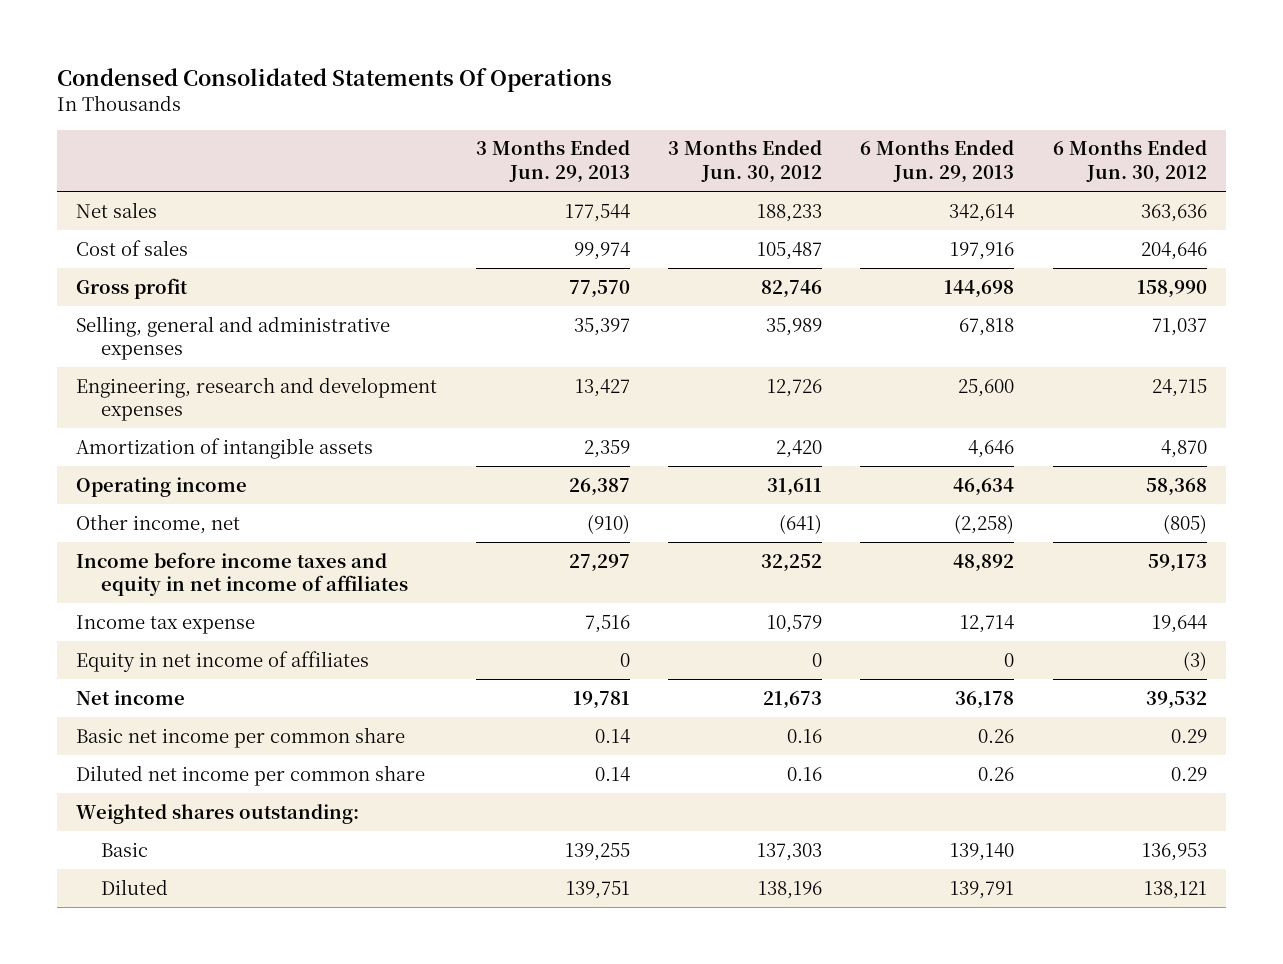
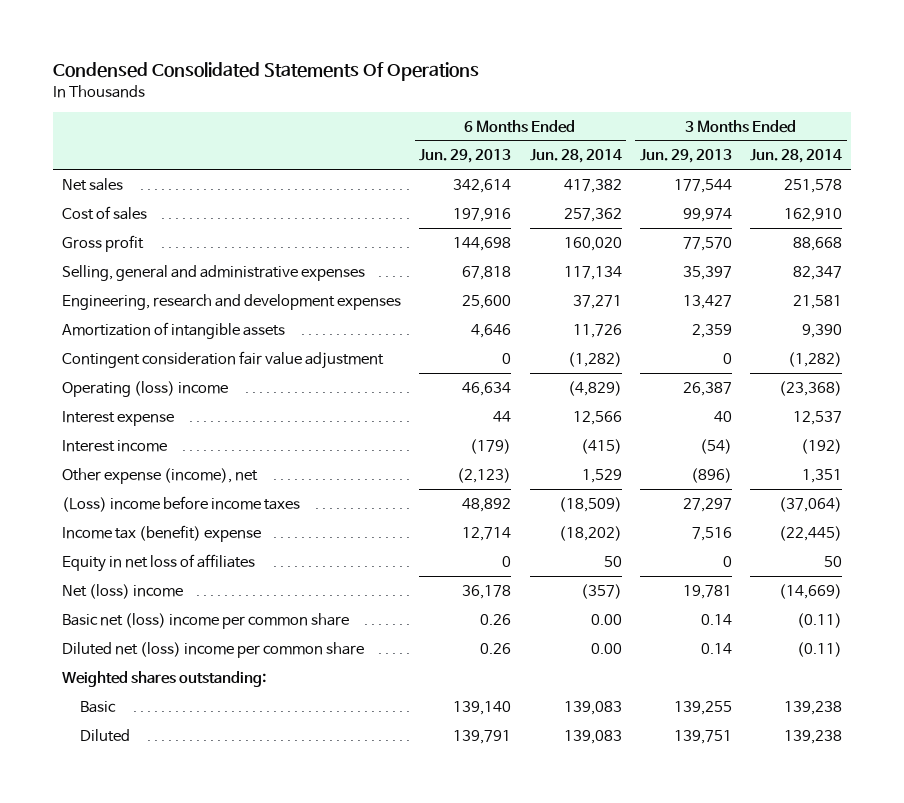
[668,140,823,184] 3 Months Ended Jun. 30, 2012 -> none
[1052,140,1207,184] 6 Months Ended Jun. 30, 2012 -> none
none -> [529,149,622,164] Jun. 28, 2014
none -> [750,149,843,164] Jun. 28, 2014
none -> [61,350,384,369] Contingent consideration fair value adjustment
[76,476,248,497] Operating income -> [61,380,228,397] Operating (loss) income
none -> [61,410,174,426] Interest expense
none -> [61,439,167,452] Interest income
[76,513,241,534] Other income, net -> [61,467,258,484] Other expense (income), net
[586,513,630,534] (910) -> [690,467,732,483] (896)
[954,513,1015,534] (2,258) -> [457,467,512,483] (2,123)
[76,551,409,597] Income before income taxes and equity in net income of affiliates -> [61,495,300,512] (Loss) income before income taxes
[76,614,256,634] Income tax expense -> [61,524,261,542] Income tax (benefit) expense
[76,650,370,672] Equity in net income of affiliates -> [61,553,255,572] Equity in net loss of affiliates
[76,689,186,705] Net income -> [61,583,183,599] Net (loss) income
[76,726,406,748] Basic net income per common share -> [61,612,349,629] Basic net (loss) income per common share
[76,764,426,786] Diluted net income per common share -> [61,641,364,658] Diluted net (loss) income per common share

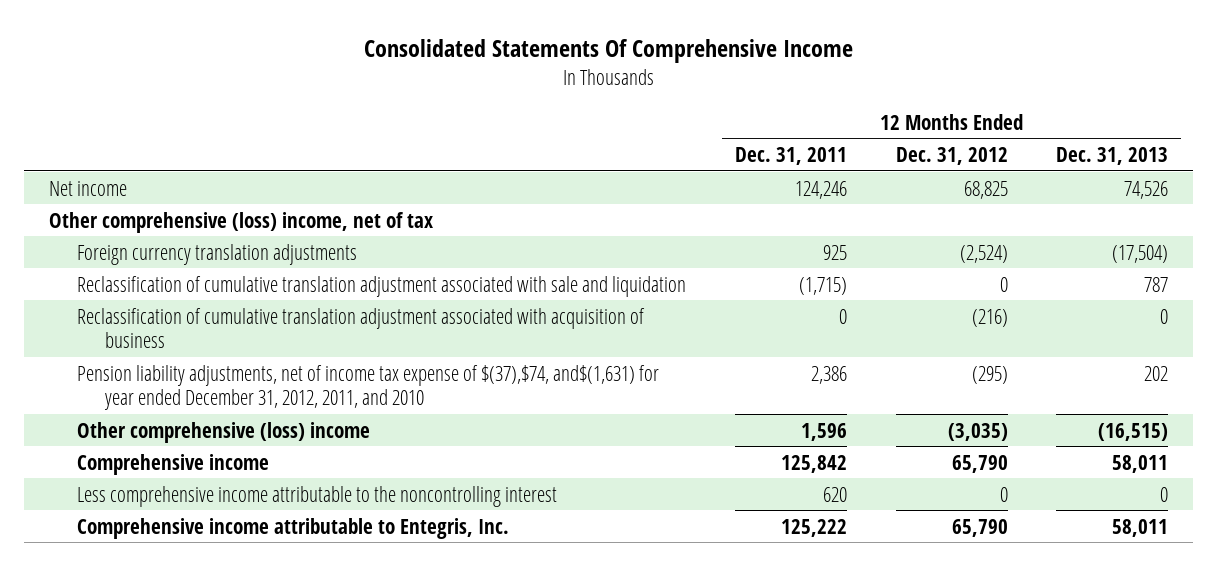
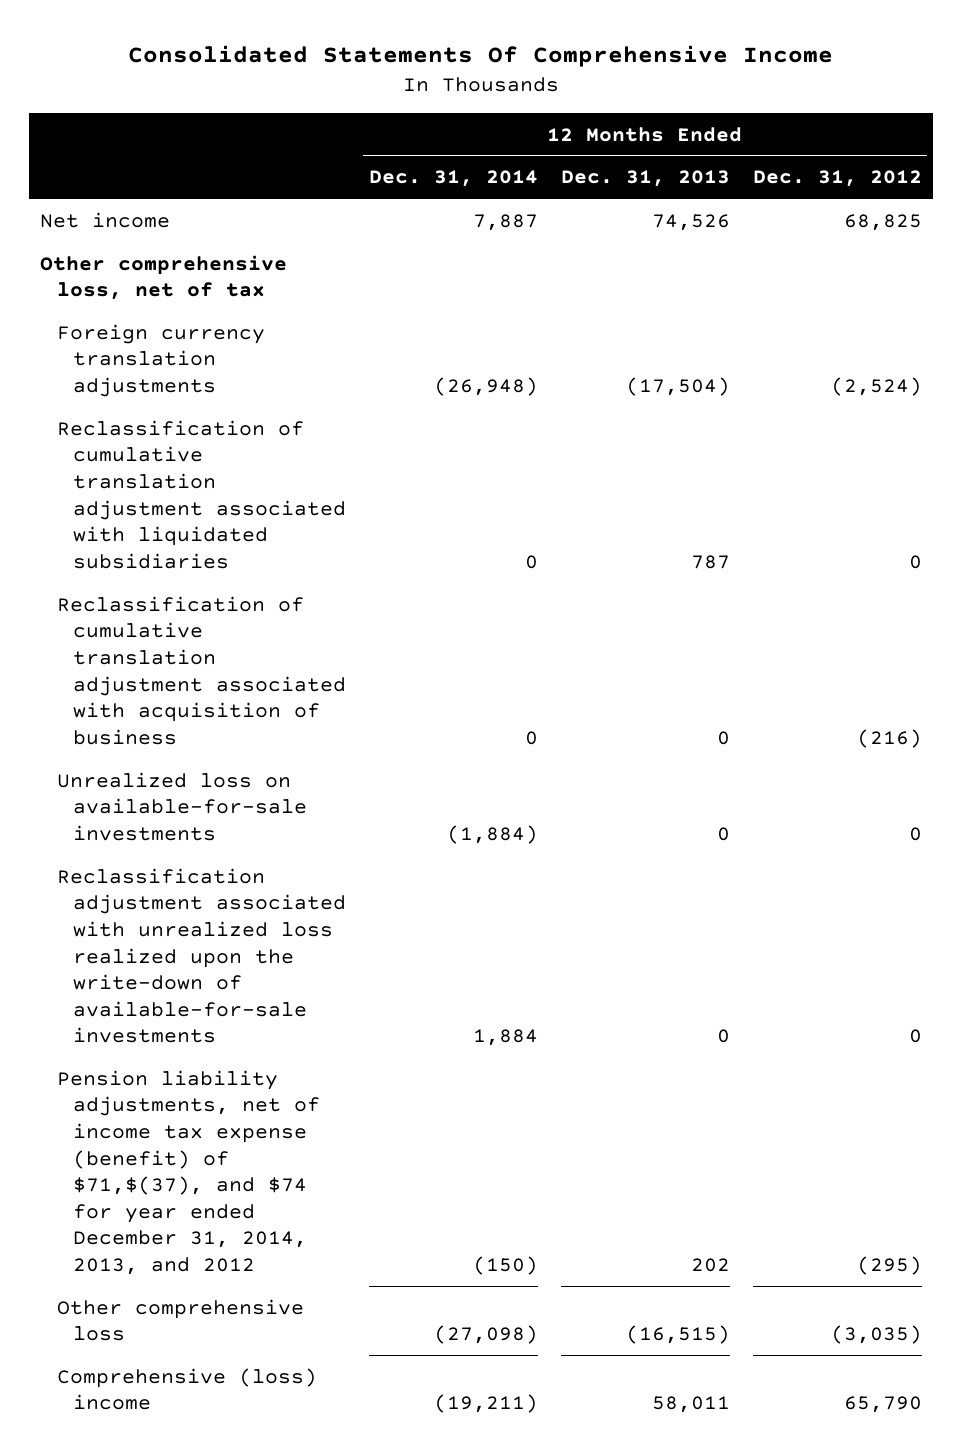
[734,147,847,166] Dec. 31, 2011 -> none
none -> [369,170,539,188] Dec. 31, 2014
[48,211,433,233] Other comprehensive (loss) income, net of tax -> [40,254,288,301] Other comprehensive loss, net of tax
[76,275,686,297] Reclassification of cumulative translation adjustment associated with sale and liquidation -> [56,419,347,569] Reclassification of cumulative translation adjustment associated with liquidated subsidiaries
[76,485,557,507] Less comprehensive income attributable to the noncontrolling interest -> none
[76,517,509,539] Comprehensive income attributable to Entegris, Inc. -> none
none -> [56,771,308,841] Unrealized loss on available-for-sale investments
none -> [56,867,347,1044] Reclassification adjustment associated with unrealized loss realized upon the write-down of available-for-sale investments
[76,364,659,411] Pension liability adjustments, net of income tax expense of $(37),$74, and$(1,631) for year ended December 31, 2012, 2011, and 2010 -> [56,1069,321,1276] Pension liability adjustments, net of income tax expense (benefit) of $71,$(37), and $74 for year ended December 31, 2014, 2013, and 2012
[76,421,370,443] Other comprehensive (loss) income -> [56,1298,304,1342] Other comprehensive loss
[76,453,269,475] Comprehensive income -> [56,1367,317,1411] Comprehensive (loss) income

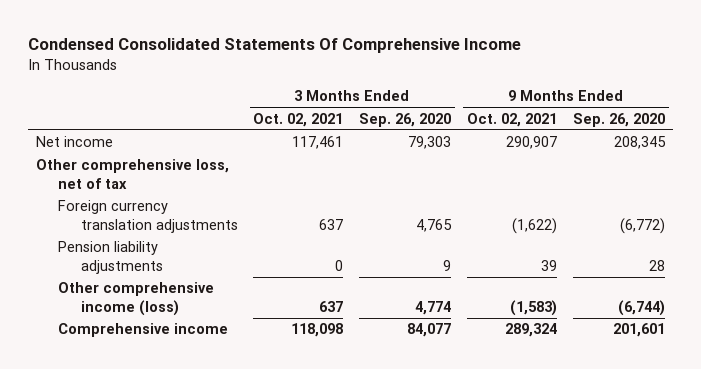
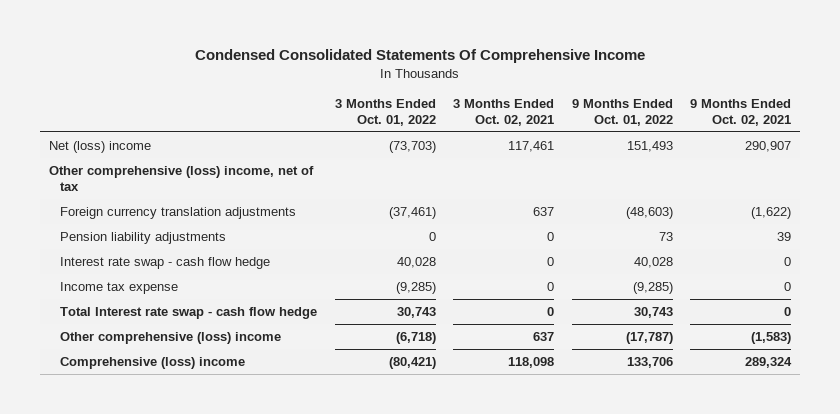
[359,112,452,127] Sep. 26, 2020 -> none
[572,112,665,127] Sep. 26, 2020 -> none
none -> [334,98,436,126] 3 Months Ended Oct. 01, 2022
none -> [571,98,673,126] 9 Months Ended Oct. 01, 2022
[35,136,113,148] Net income -> [48,141,151,154] Net (loss) income
[35,159,229,189] Other comprehensive loss, net of tax -> [48,166,314,192] Other comprehensive (loss) income, net of tax
none -> [60,257,271,270] Interest rate swap - cash flow hedge
none -> [60,282,179,295] Income tax expense
none -> [60,307,318,320] Total Interest rate swap - cash flow hedge
[58,282,215,316] Other comprehensive income (loss) -> [60,332,282,345] Other comprehensive (loss) income
[58,323,229,338] Comprehensive income -> [60,357,246,370] Comprehensive (loss) income

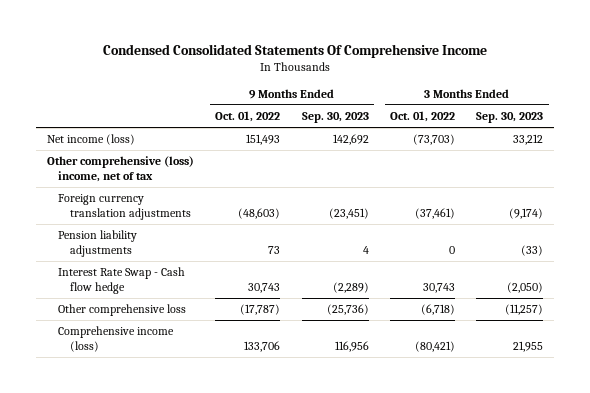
[453,98,555,126] 3 Months Ended Oct. 02, 2021 -> none
[690,98,792,126] 9 Months Ended Oct. 02, 2021 -> none
none -> [301,112,369,124] Sep. 30, 2023
none -> [476,112,544,124] Sep. 30, 2023
[48,141,151,154] Net (loss) income -> [46,134,135,146] Net income (loss)
[60,257,271,270] Interest rate swap - cash flow hedge -> none
[60,282,179,295] Income tax expense -> none
[60,307,318,320] Total Interest rate swap - cash flow hedge -> [58,267,186,295] Interest Rate Swap - Cash flow hedge
[60,332,282,345] Other comprehensive (loss) income -> [58,304,187,317] Other comprehensive loss
[60,357,246,370] Comprehensive (loss) income -> [58,326,175,353] Comprehensive income (loss)

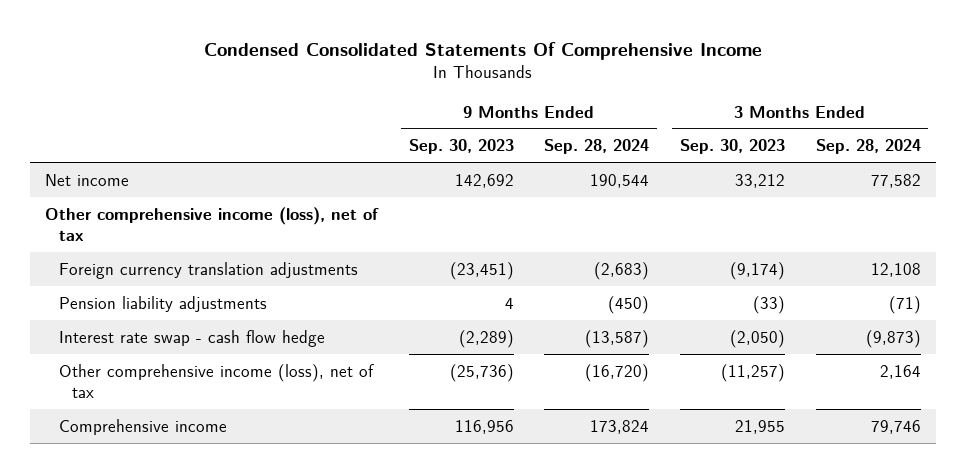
[215,111,281,123] Oct. 01, 2022 -> none
[389,111,455,123] Oct. 01, 2022 -> none
none -> [544,139,650,155] Sep. 28, 2024
none -> [815,139,921,155] Sep. 28, 2024
[46,134,135,146] Net income (loss) -> [45,173,130,186] Net income
[46,156,194,183] Other comprehensive (loss) income, net of tax -> [45,206,380,242] Other comprehensive income (loss), net of tax
[58,267,186,295] Interest Rate Swap - Cash flow hedge -> [58,329,325,347] Interest rate swap - cash flow hedge
[58,304,187,317] Other comprehensive loss -> [58,363,374,399] Other comprehensive income (loss), net of tax
[58,326,175,353] Comprehensive income (loss) -> [58,418,227,435] Comprehensive income

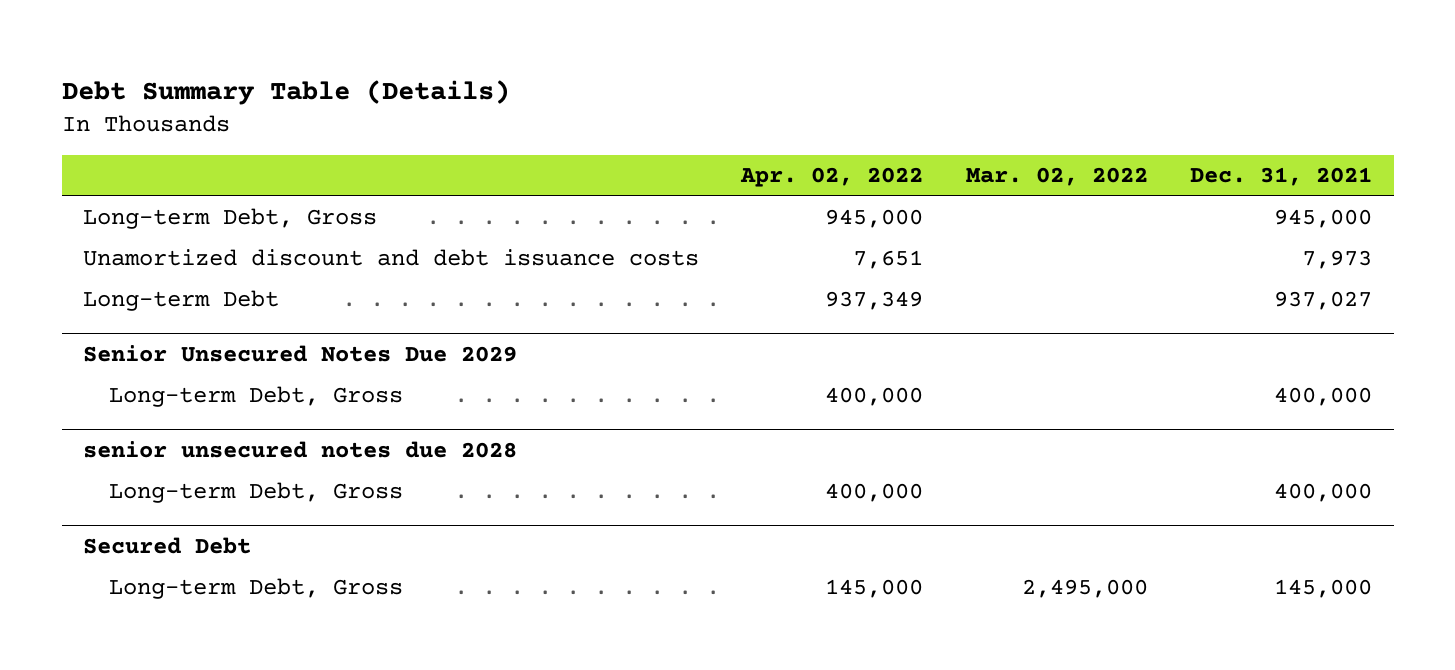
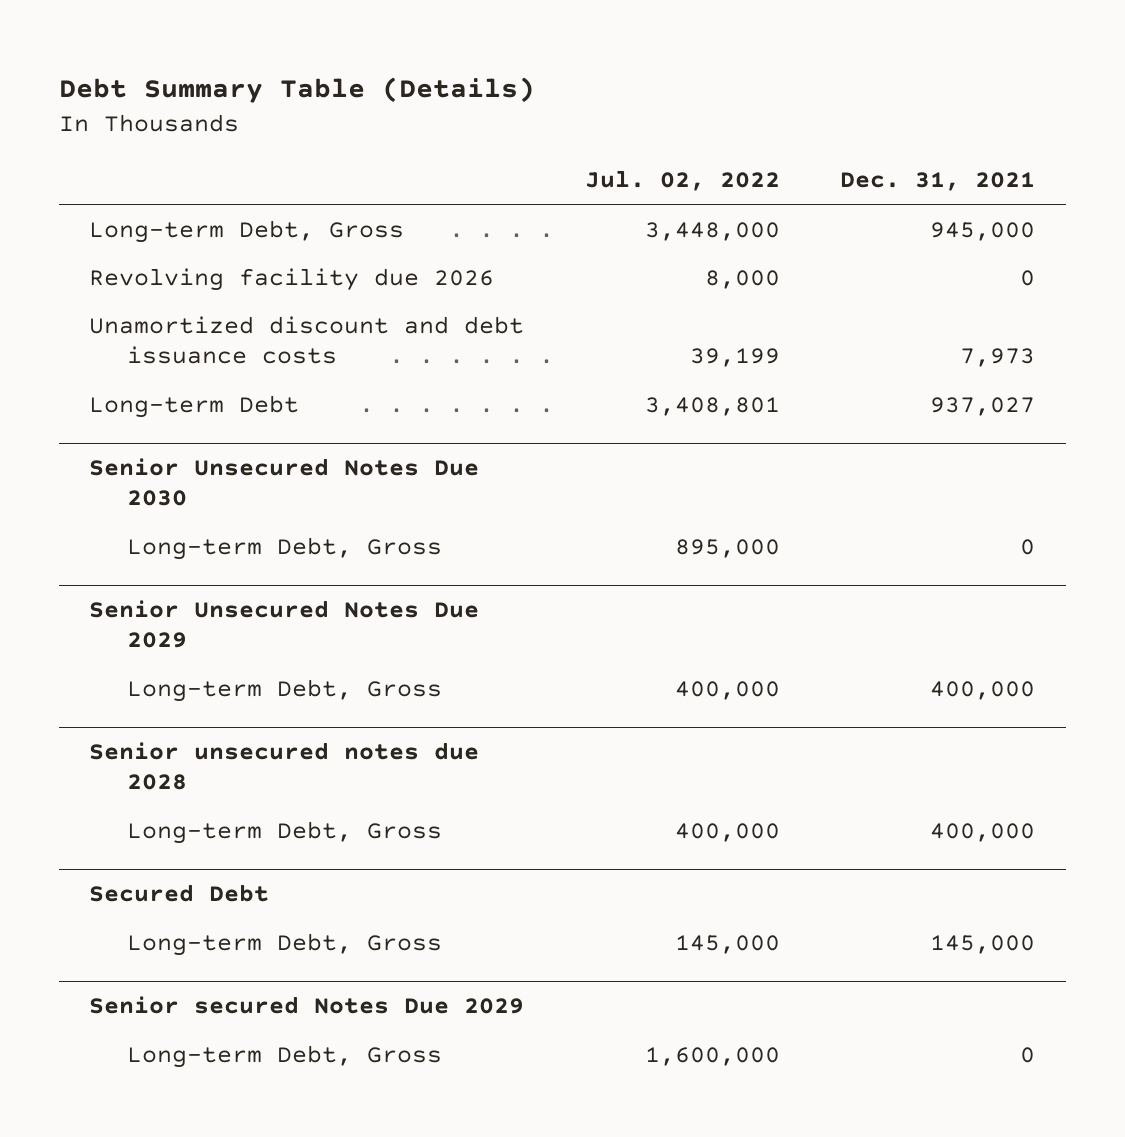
[740,166,924,187] Apr. 02, 2022 -> none
[965,166,1148,186] Mar. 02, 2022 -> none
none -> [584,170,780,192] Jul. 02, 2022
none -> [89,267,495,291] Revolving facility due 2026
none -> [89,457,480,507] Senior Unsecured Notes Due 2030
none -> [127,536,443,560] Long-term Debt, Gross
[82,441,517,459] senior unsecured notes due 2028 -> [89,741,480,791] Senior unsecured notes due 2028
none -> [89,995,525,1014] Senior secured Notes Due 2029
none -> [127,1044,443,1068] Long-term Debt, Gross

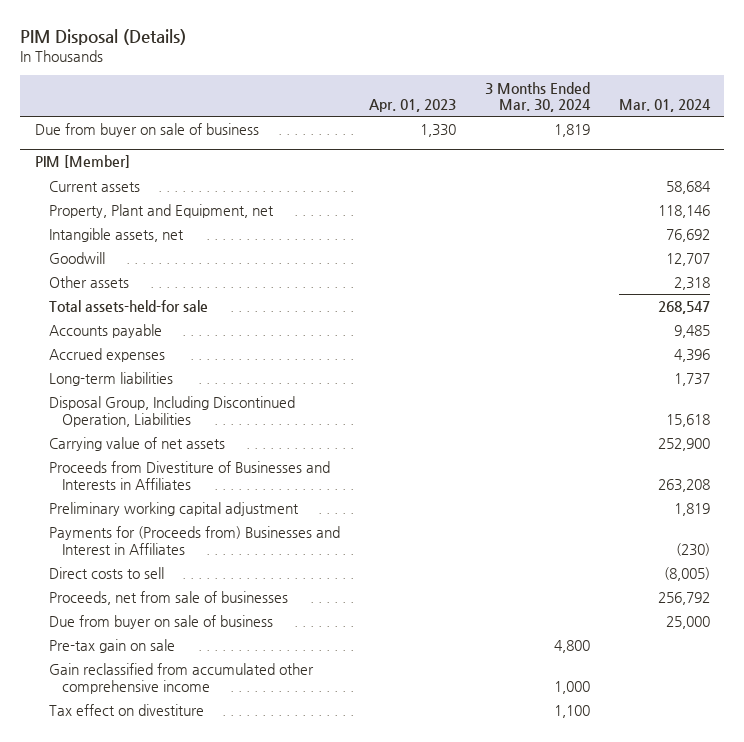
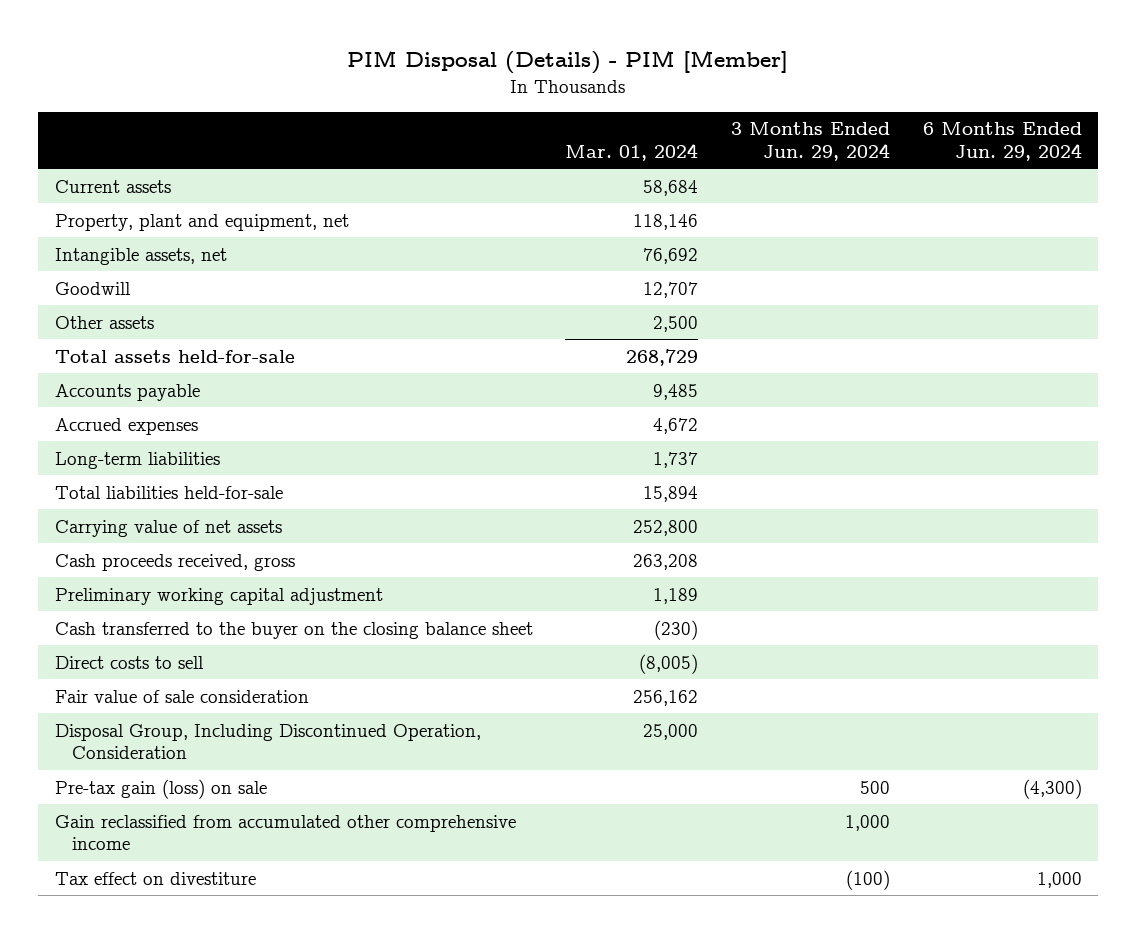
[20,29,187,46] PIM Disposal (Details) -> [347,50,789,75] PIM Disposal (Details) - PIM [Member]
[368,99,456,113] Apr. 01, 2023 -> none
[484,81,591,113] 3 Months Ended Mar. 30, 2024 -> none
none -> [731,122,891,161] 3 Months Ended Jun. 29, 2024
none -> [922,122,1082,161] 6 Months Ended Jun. 29, 2024
[34,123,259,138] Due from buyer on sale of business -> none
[34,155,130,169] PIM [Member] -> none
[48,204,274,219] Property, Plant and Equipment, net -> [54,213,349,231] Property, plant and equipment, net
[673,277,710,291] 2,318 -> [653,315,699,332] 2,500
[48,300,208,313] Total assets-held-for sale -> [54,349,295,363] Total assets held-for-sale
[657,301,710,315] 268,547 -> [626,348,699,366] 268,729
[673,349,710,363] 4,396 -> [653,417,699,434] 4,672
[48,396,295,427] Disposal Group, Including Discontinued Operation, Liabilities -> none
none -> [54,485,283,499] Total liabilities held-for-sale
[657,438,710,452] 252,900 -> [633,519,699,536] 252,800
[48,461,330,490] Proceeds from Divestiture of Businesses and Interests in Affiliates -> [54,553,295,571] Cash proceeds received, gross
[673,503,710,517] 1,819 -> [653,587,699,604] 1,189
[48,526,340,555] Payments for (Proceeds from) Businesses and Interest in Affiliates -> [54,621,533,639] Cash transferred to the buyer on the closing balance sheet
[48,591,288,606] Proceeds, net from sale of businesses -> [54,689,309,703] Fair value of sale consideration
[657,592,710,606] 256,792 -> [633,689,699,706] 256,162
[48,615,273,630] Due from buyer on sale of business -> [54,723,481,760] Disposal Group, Including Discontinued Operation, Consideration
[48,639,175,654] Pre-tax gain on sale -> [54,778,267,799] Pre-tax gain (loss) on sale

